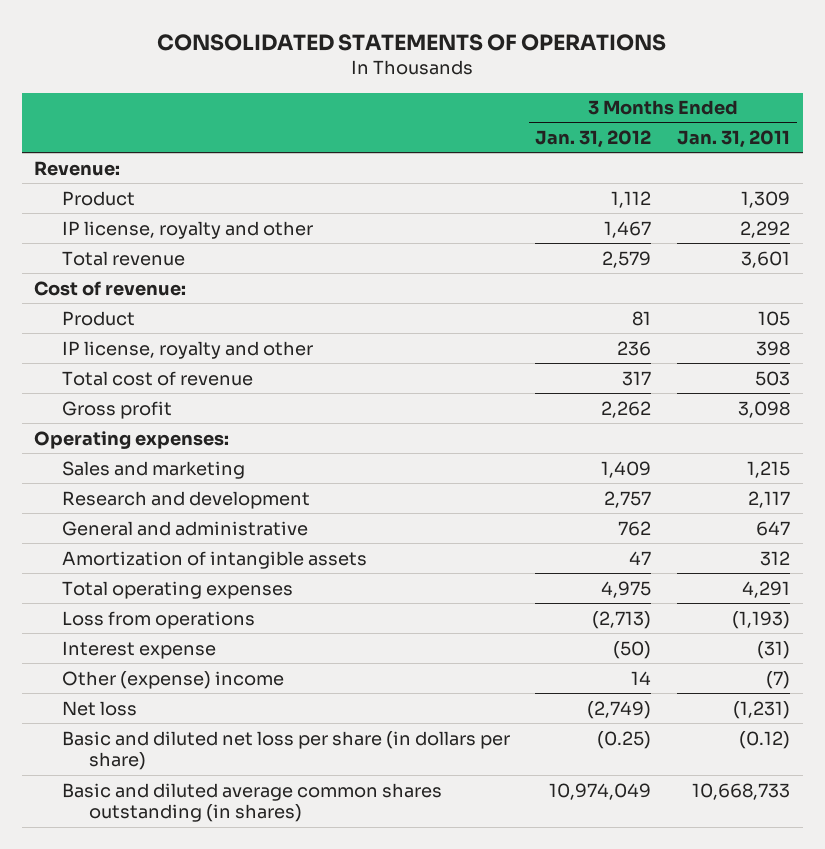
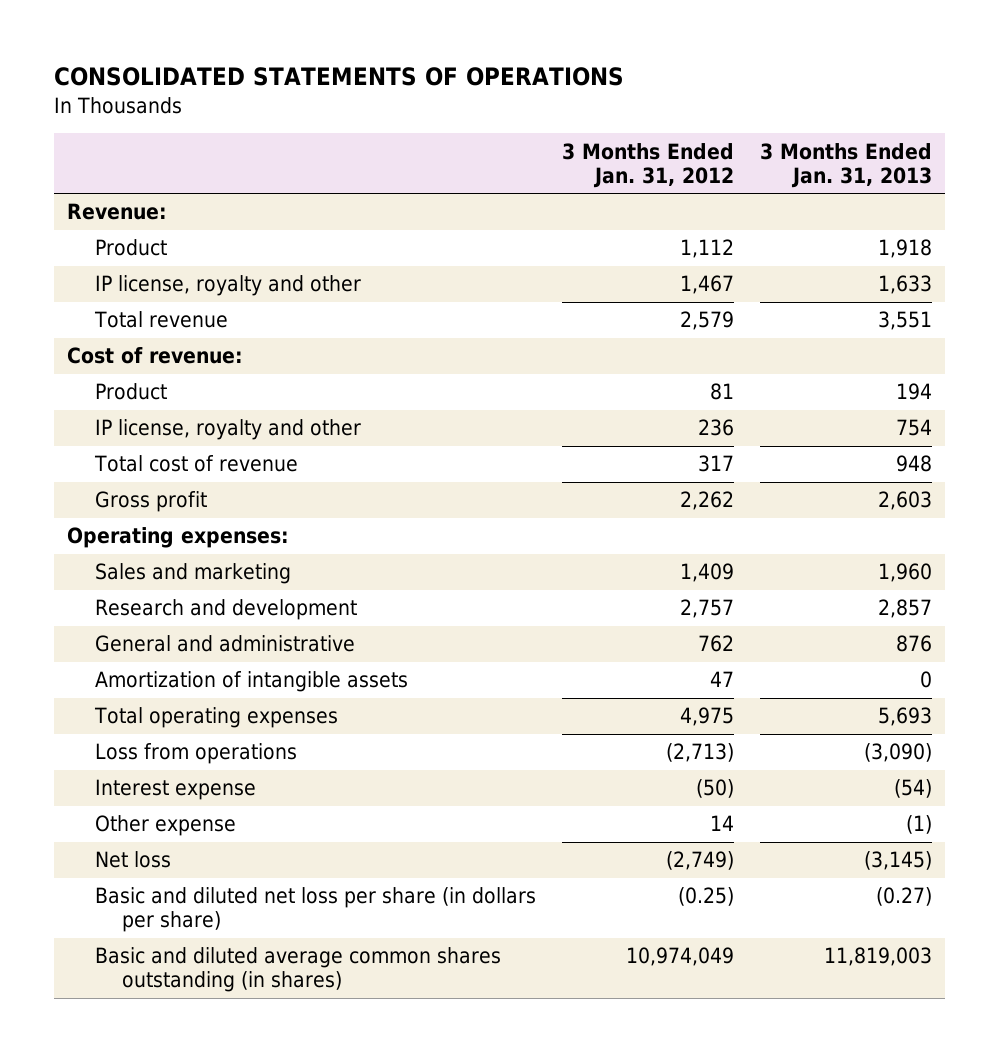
[677,130,791,149] Jan. 31, 2011 -> none
none -> [759,142,932,188] 3 Months Ended Jan. 31, 2013
[61,670,284,689] Other (expense) income -> [94,815,236,837] Other expense

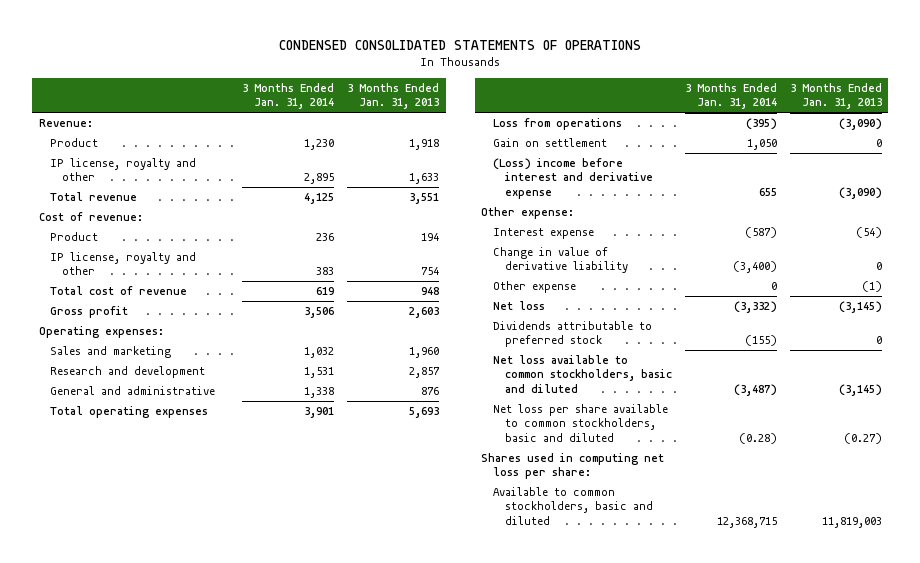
[53,67,624,87] CONSOLIDATED STATEMENTS OF OPERATIONS -> [279,40,642,51] CONDENSED CONSOLIDATED STATEMENTS OF OPERATIONS
[561,142,734,188] 3 Months Ended Jan. 31, 2012 -> none
none -> [241,82,334,110] 3 Months Ended Jan. 31, 2014
[94,671,408,693] Amortization of intangible assets -> none
none -> [493,137,608,147] Gain on settlement
none -> [493,157,653,200] (Loss) income before interest and derivative expense
none -> [481,206,575,219] Other expense:
none -> [493,246,628,274] Change in value of derivative liability
none -> [493,320,653,348] Dividends attributable to preferred stock
none -> [493,354,672,394] Net loss available to common stockholders, basic and diluted
[94,887,536,933] Basic and diluted net loss per share (in dollars per share) -> [493,403,669,443] Net loss per share available to common stockholders, basic and diluted
none -> [481,452,665,480] Shares used in computing net loss per share:
[94,947,501,993] Basic and diluted average common shares outstanding (in shares) -> [493,486,653,526] Available to common stockholders, basic and diluted

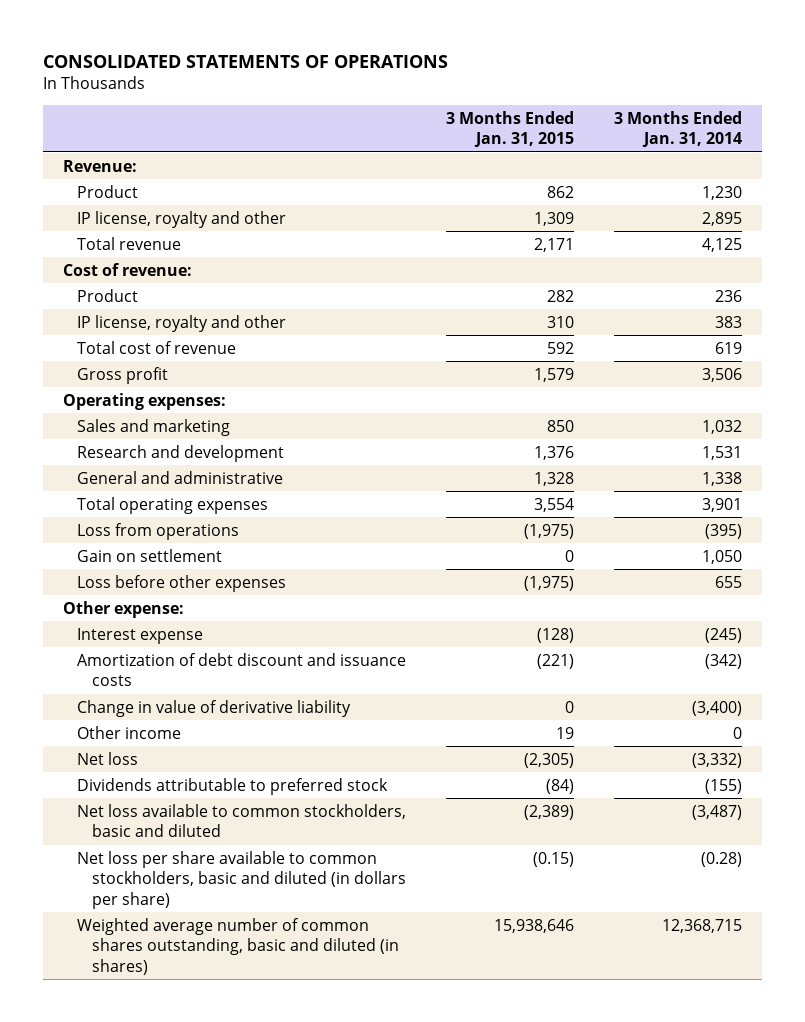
[279,40,642,51] CONDENSED CONSOLIDATED STATEMENTS OF OPERATIONS -> [43,54,449,68] CONSOLIDATED STATEMENTS OF OPERATIONS
[346,82,439,110] 3 Months Ended Jan. 31, 2013 -> none
none -> [446,110,575,148] 3 Months Ended Jan. 31, 2015
[493,157,653,200] (Loss) income before interest and derivative expense -> [77,574,287,592] Loss before other expenses
[744,226,777,238] (587) -> [705,627,743,643] (245)
none -> [77,652,407,687] Amortization of debt discount and issuance costs
[493,280,577,293] Other expense -> none
none -> [77,725,182,739] Other income
[481,452,665,480] Shares used in computing net loss per share: -> none
[493,403,669,443] Net loss per share available to common stockholders, basic and diluted -> [77,850,406,909] Net loss per share available to common stockholders, basic and diluted (in dollars per share)
[493,486,653,526] Available to common stockholders, basic and diluted -> [77,917,399,975] Weighted average number of common shares outstanding, basic and diluted (in shares)

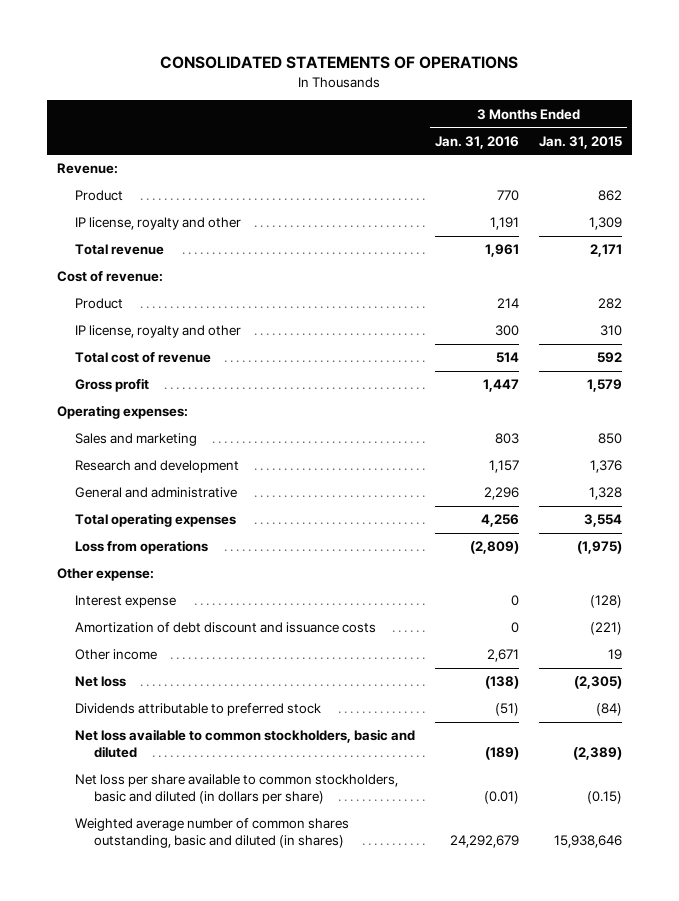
[614,110,743,148] 3 Months Ended Jan. 31, 2014 -> none
none -> [435,135,520,149] Jan. 31, 2016
[77,548,223,562] Gain on settlement -> none
[77,574,287,592] Loss before other expenses -> none
[77,699,352,717] Change in value of derivative liability -> none

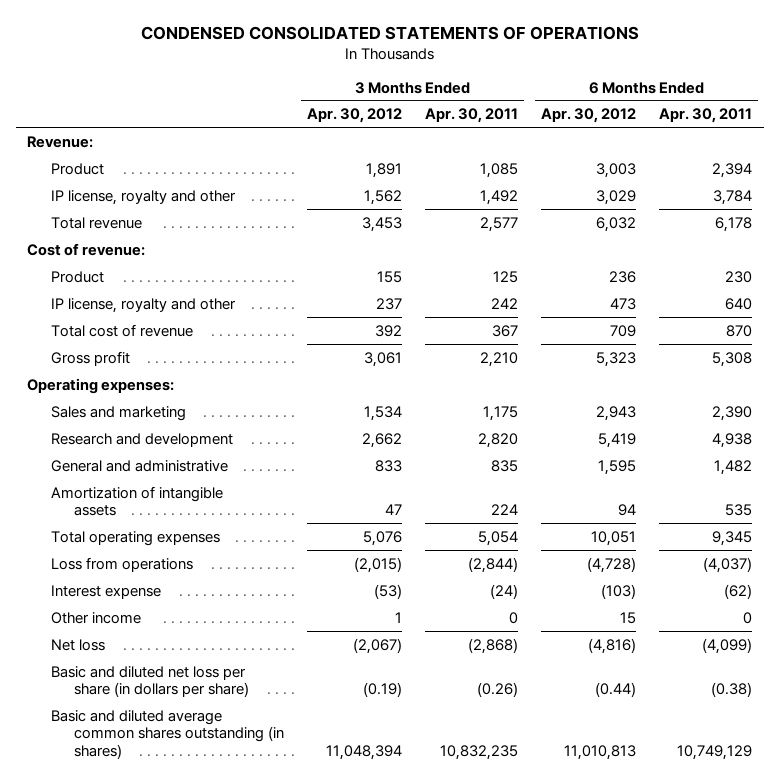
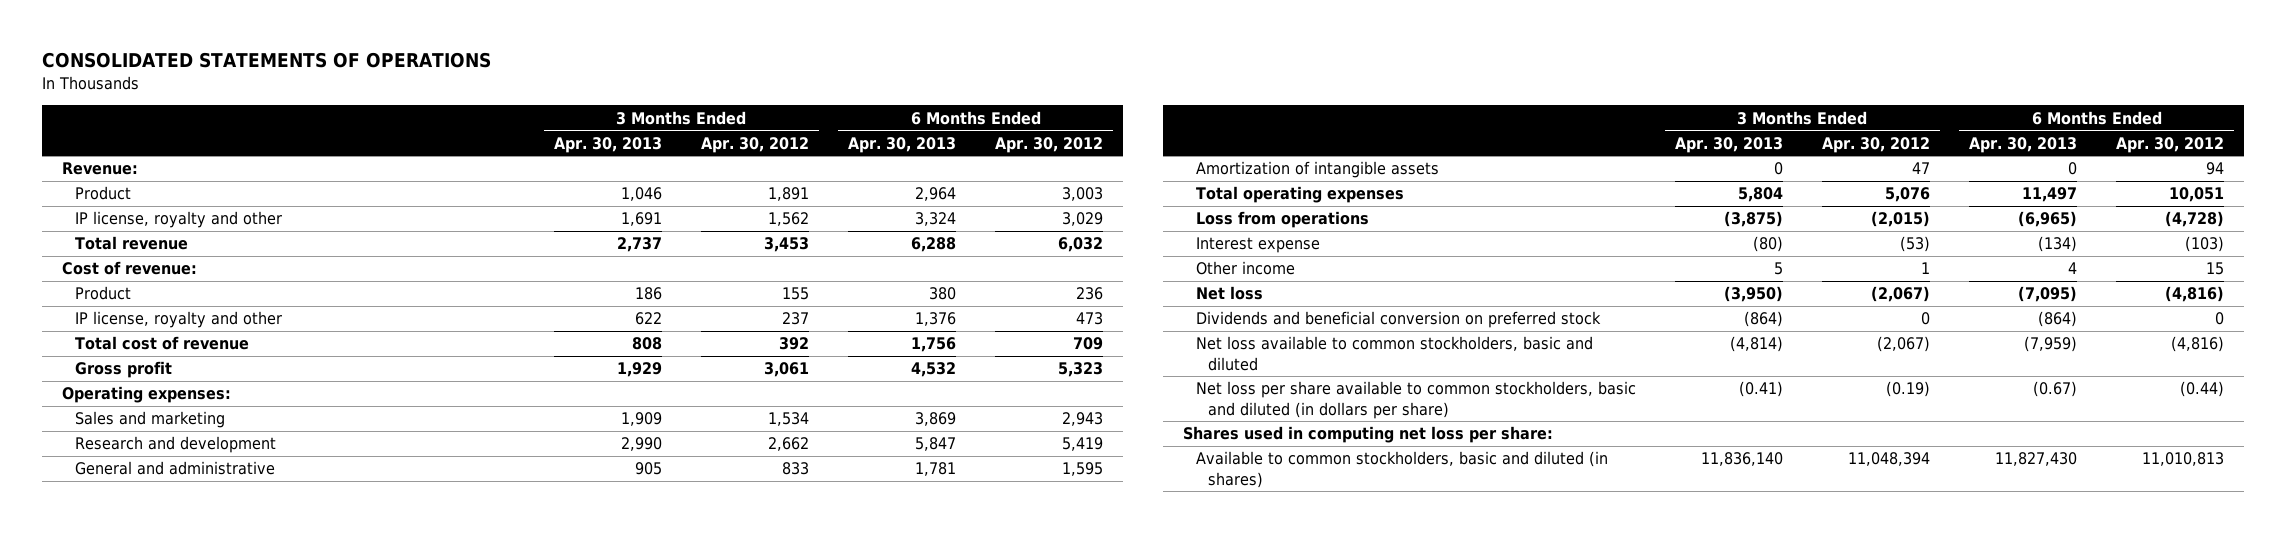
[140,25,639,40] CONDENSED CONSOLIDATED STATEMENTS OF OPERATIONS -> [42,52,492,69] CONSOLIDATED STATEMENTS OF OPERATIONS
[425,108,519,124] Apr. 30, 2011 -> none
[659,108,753,124] Apr. 30, 2011 -> none
none -> [553,136,662,153] Apr. 30, 2013
none -> [848,136,957,153] Apr. 30, 2013
none -> [1195,311,1601,329] Dividends and beneficial conversion on preferred stock
none -> [1195,336,1593,371] Net loss available to common stockholders, basic and diluted
[50,665,249,698] Basic and diluted net loss per share (in dollars per share) -> [1195,381,1636,419] Net loss per share available to common stockholders, basic and diluted (in dollars per share)
none -> [1182,426,1553,444] Shares used in computing net loss per share:
[50,709,284,759] Basic and diluted average common shares outstanding (in shares) -> [1195,451,1608,488] Available to common stockholders, basic and diluted (in shares)

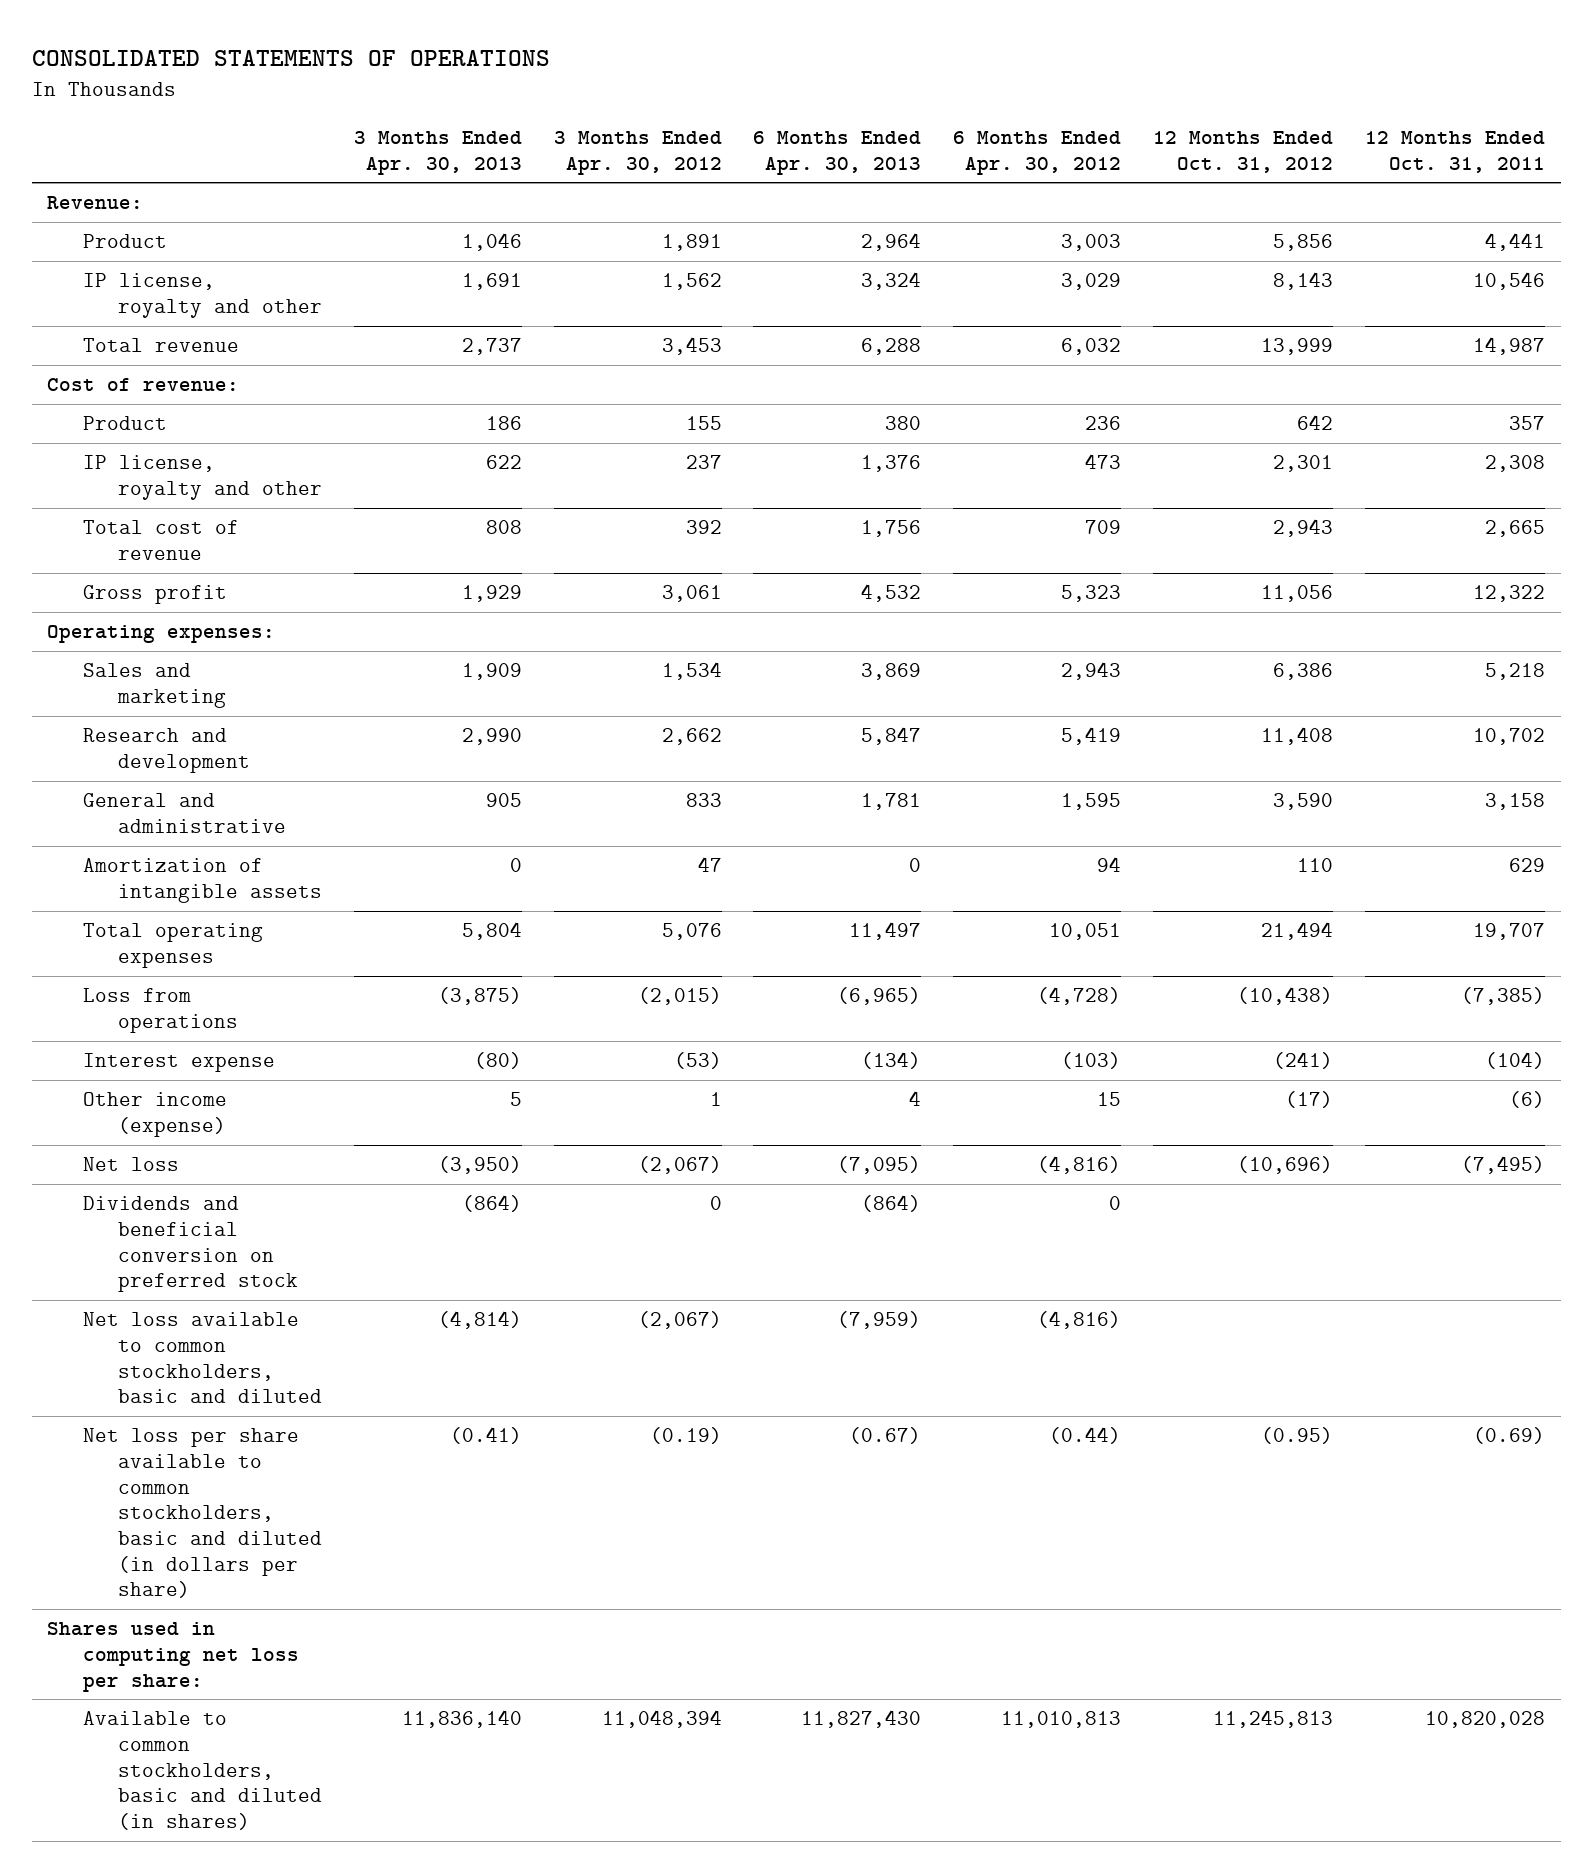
none -> [1153,130,1334,173] 12 Months Ended Oct. 31, 2012
none -> [1364,130,1545,173] 12 Months Ended Oct. 31, 2011
[1195,261,1295,276] Other income -> [82,1092,227,1137] Other income (expense)

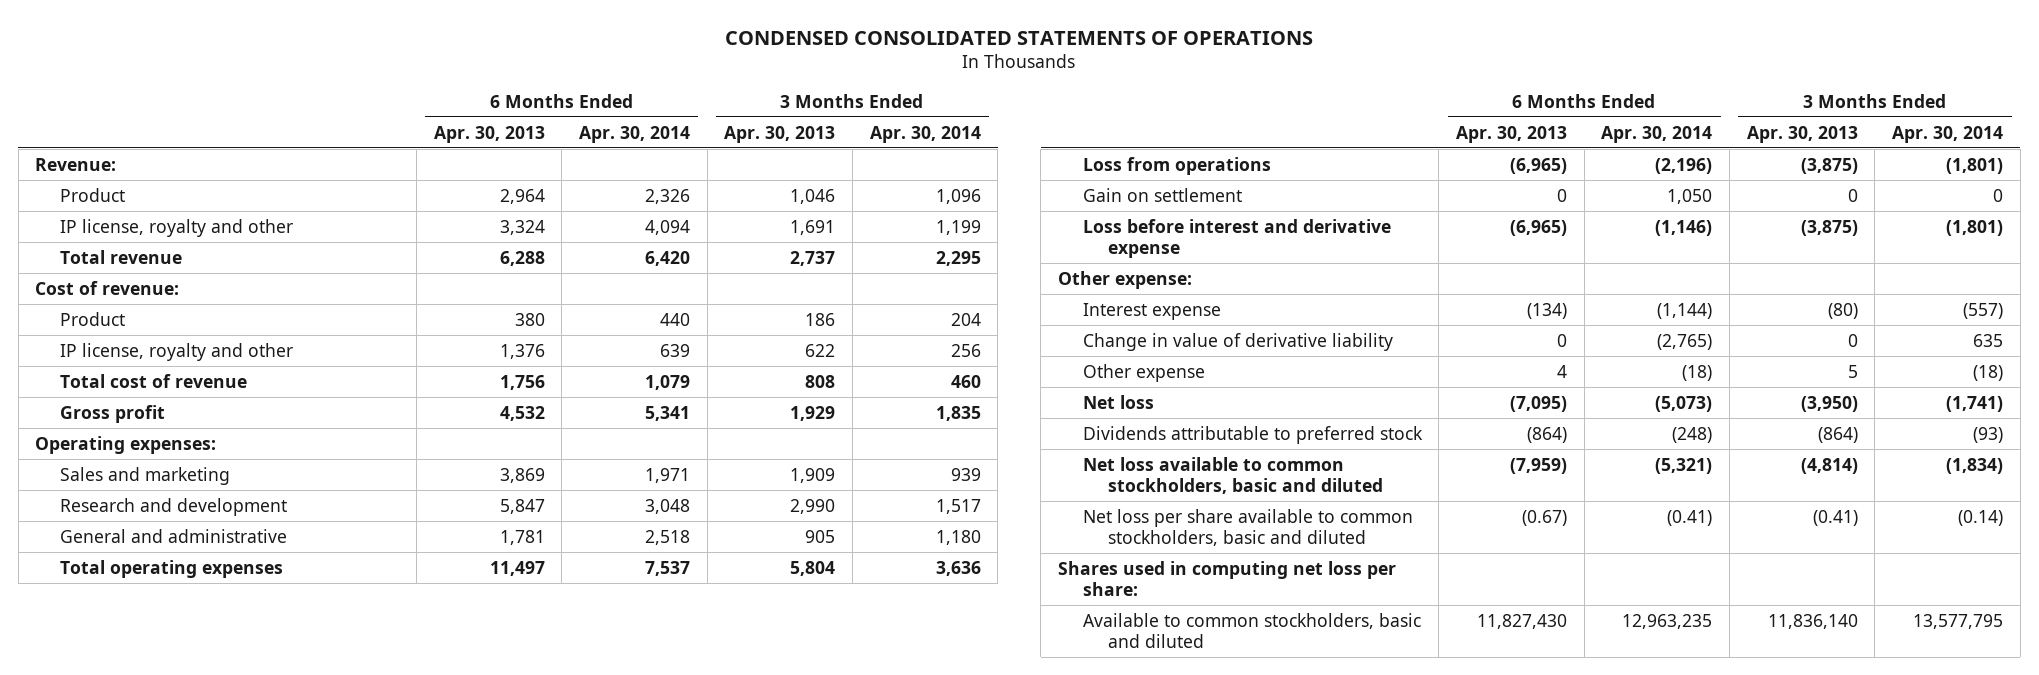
[31,49,550,66] CONSOLIDATED STATEMENTS OF OPERATIONS -> [725,31,1314,46] CONDENSED CONSOLIDATED STATEMENTS OF OPERATIONS
[553,130,722,175] 3 Months Ended Apr. 30, 2012 -> none
[953,130,1122,175] 6 Months Ended Apr. 30, 2012 -> none
[1153,130,1334,173] 12 Months Ended Oct. 31, 2012 -> none
[1364,130,1545,173] 12 Months Ended Oct. 31, 2011 -> none
none -> [578,125,690,143] Apr. 30, 2014
none -> [869,125,981,143] Apr. 30, 2014
[82,858,322,903] Amortization of intangible assets -> none
none -> [1082,187,1242,202] Gain on settlement
none -> [1082,218,1391,258] Loss before interest and derivative expense
none -> [1058,270,1193,289] Other expense:
none -> [1082,332,1393,351] Change in value of derivative liability
[82,1092,227,1137] Other income (expense) -> [1082,363,1205,382] Other expense
[82,1196,298,1293] Dividends and beneficial conversion on preferred stock -> [1082,425,1423,444] Dividends attributable to preferred stock
[82,1428,322,1599] Net loss per share available to common stockholders, basic and diluted (in dollars per share) -> [1082,508,1413,546] Net loss per share available to common stockholders, basic and diluted
[82,1711,322,1830] Available to common stockholders, basic and diluted (in shares) -> [1082,612,1421,648] Available to common stockholders, basic and diluted

